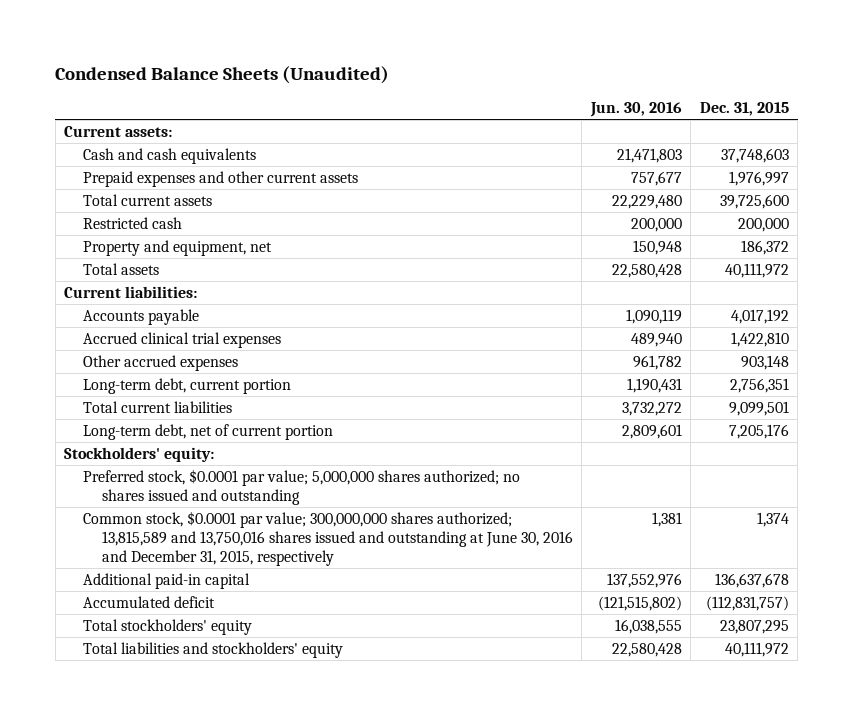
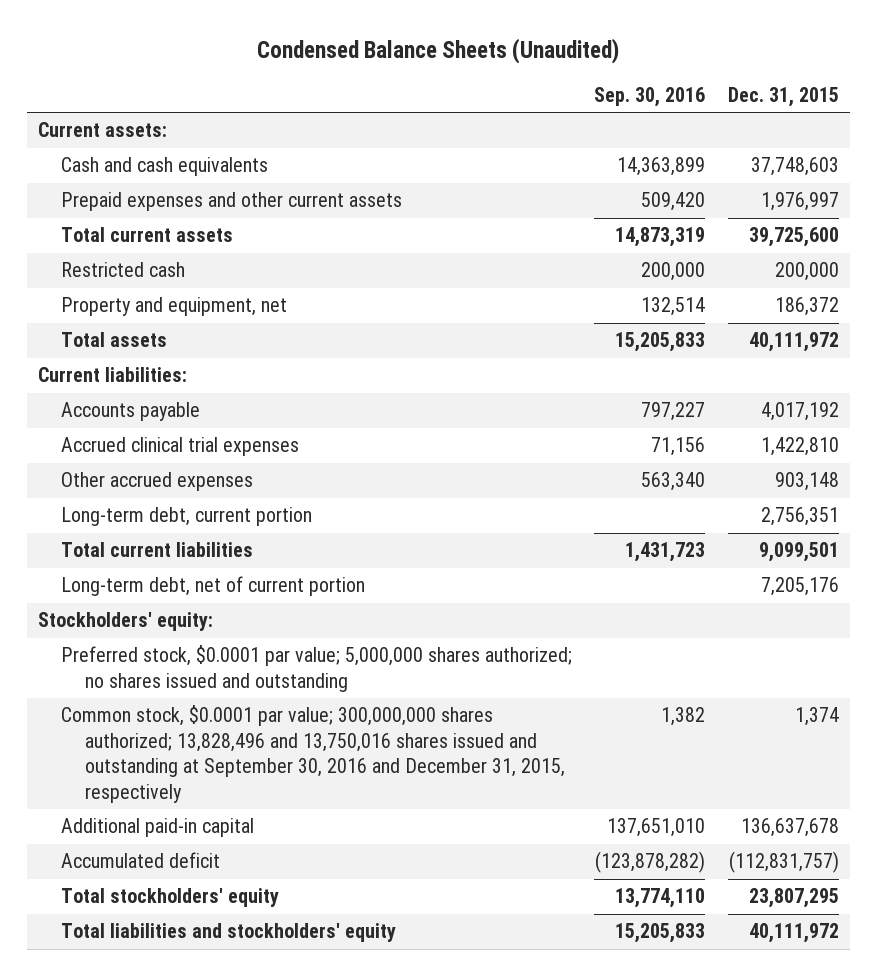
[589,101,682,117] Jun. 30, 2016 -> none
none -> [594,87,706,108] Sep. 30, 2016
[83,511,573,566] Common stock, $0.0001 par value; 300,000,000 shares authorized; 13,815,589 and 13,750,016 shares issued and outstanding at June 30, 2016 and December 31, 2015, respectively -> [61,705,566,803] Common stock, $0.0001 par value; 300,000,000 shares authorized; 13,828,496 and 13,750,016 shares issued and outstanding at September 30, 2016 and December 31, 2015, respectively

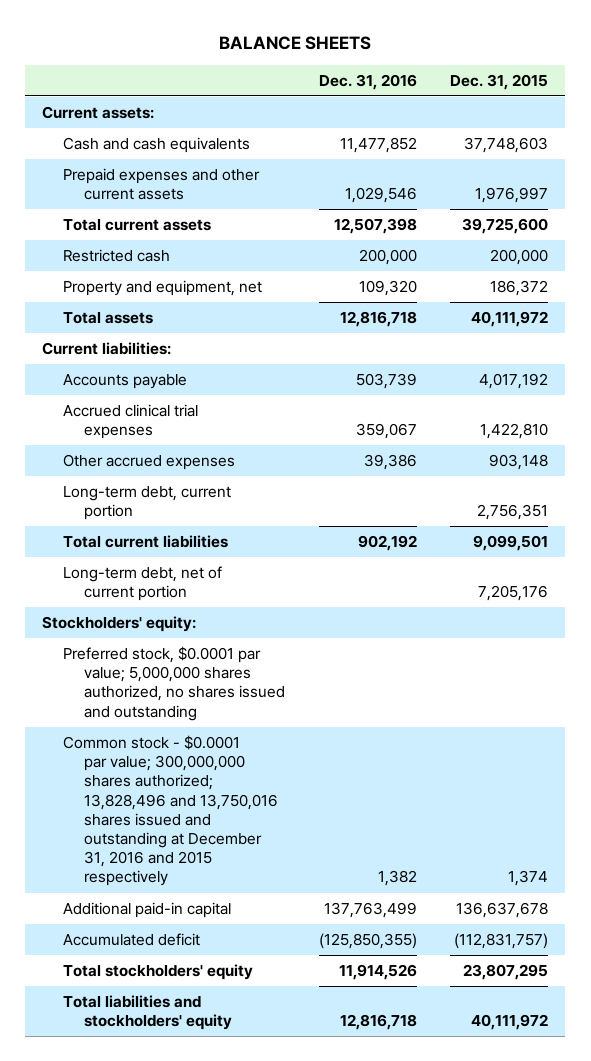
[257,37,620,64] Condensed Balance Sheets (Unaudited) -> [219,36,372,51] BALANCE SHEETS
[594,87,706,108] Sep. 30, 2016 -> none
none -> [318,73,417,90] Dec. 31, 2016
[61,645,573,692] Preferred stock, $0.0001 par value; 5,000,000 shares authorized; no shares issued and outstanding -> [63,646,286,721] Preferred stock, $0.0001 par value; 5,000,000 shares authorized, no shares issued and outstanding
[61,705,566,803] Common stock, $0.0001 par value; 300,000,000 shares authorized; 13,828,496 and 13,750,016 shares issued and outstanding at September 30, 2016 and December 31, 2015, respectively -> [63,735,279,887] Common stock - $0.0001 par value; 300,000,000 shares authorized; 13,828,496 and 13,750,016 shares issued and outstanding at December 31, 2016 and 2015 respectively

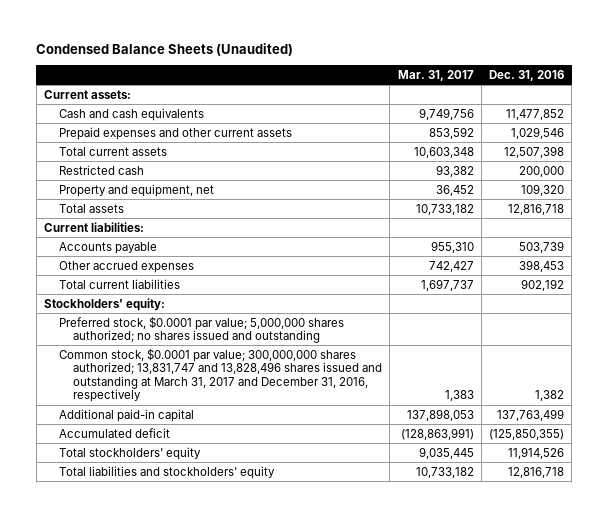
[219,36,372,51] BALANCE SHEETS -> [36,42,294,56] Condensed Balance Sheets (Unaudited)
[450,73,549,90] Dec. 31, 2015 -> none
none -> [397,69,474,81] Mar. 31, 2017
[63,404,199,440] Accrued clinical trial expenses -> none
[63,486,232,521] Long-term debt, current portion -> none
[363,454,417,471] 39,386 -> [519,259,565,272] 398,453
[63,566,223,602] Long-term debt, net of current portion -> none
[63,646,286,721] Preferred stock, $0.0001 par value; 5,000,000 shares authorized, no shares issued and outstanding -> [58,315,344,344] Preferred stock, $0.0001 par value; 5,000,000 shares authorized; no shares issued and outstanding
[63,735,279,887] Common stock - $0.0001 par value; 300,000,000 shares authorized; 13,828,496 and 13,750,016 shares issued and outstanding at December 31, 2016 and 2015 respectively -> [58,347,383,403] Common stock, $0.0001 par value; 300,000,000 shares authorized; 13,831,747 and 13,828,496 shares issued and outstanding at March 31, 2017 and December 31, 2016, respectively

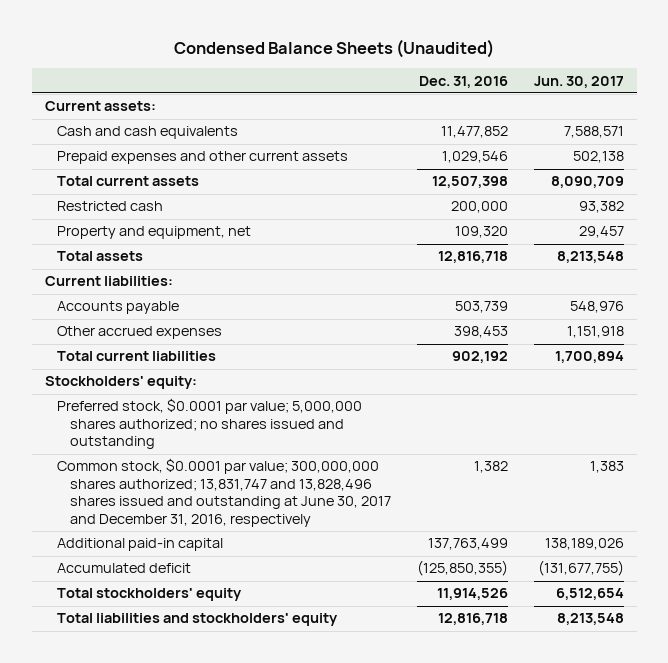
[397,69,474,81] Mar. 31, 2017 -> none
none -> [533,75,624,88] Jun. 30, 2017
[58,347,383,403] Common stock, $0.0001 par value; 300,000,000 shares authorized; 13,831,747 and 13,828,496 shares issued and outstanding at March 31, 2017 and December 31, 2016, respectively -> [57,458,391,527] Common stock, $0.0001 par value; 300,000,000 shares authorized; 13,831,747 and 13,828,496 shares issued and outstanding at June 30, 2017 and December 31, 2016, respectively

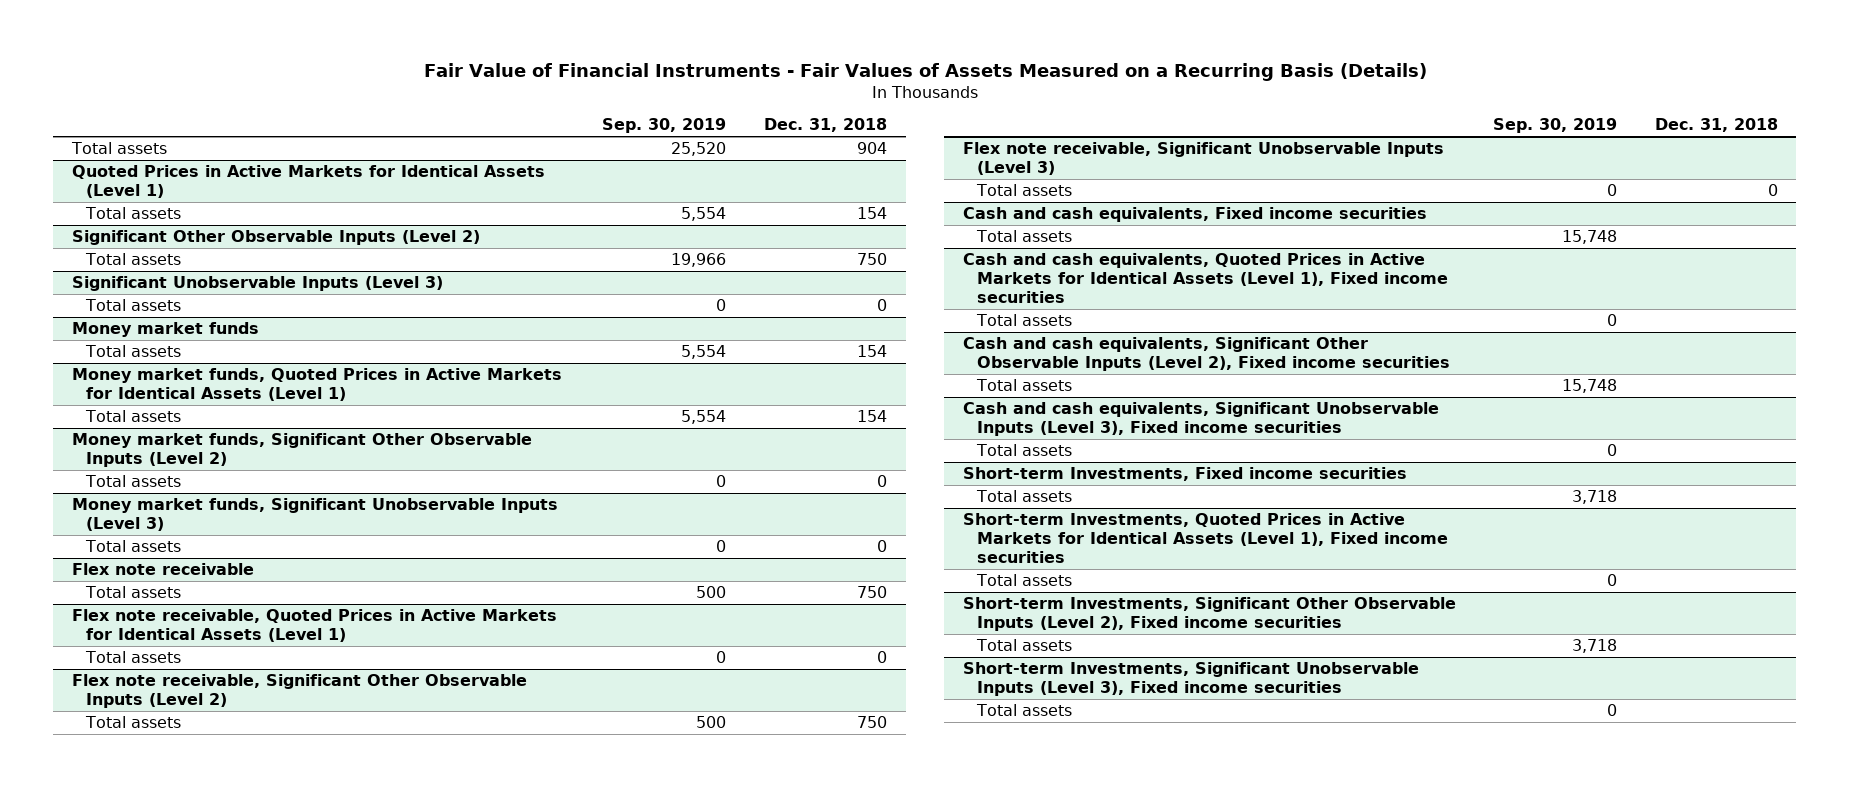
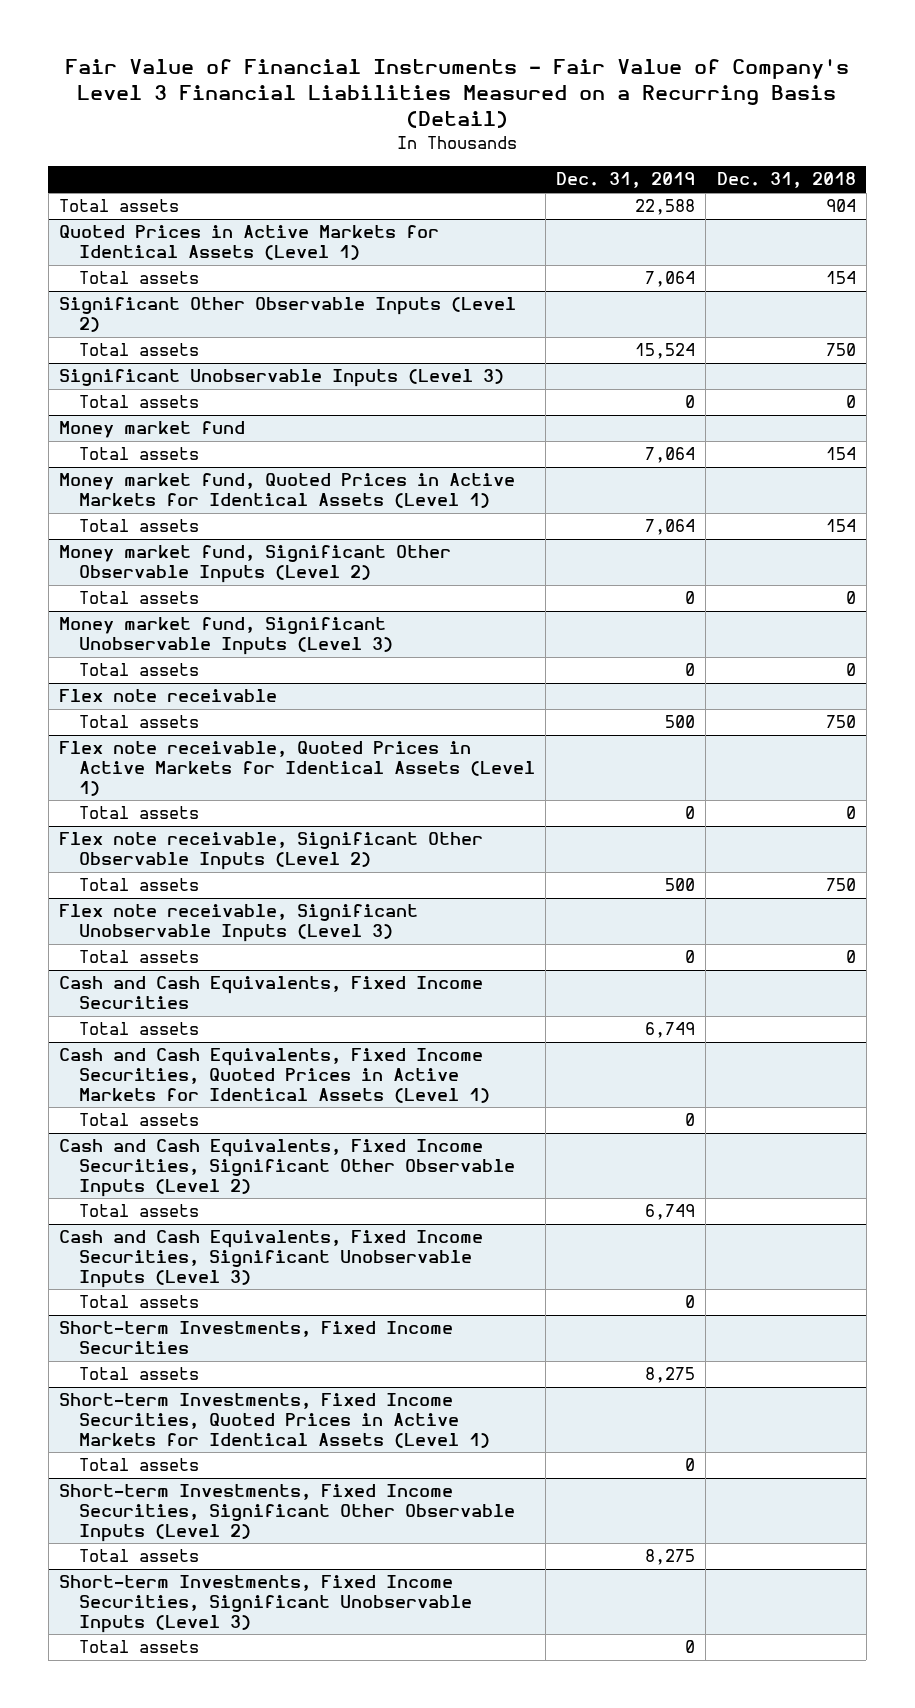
[423,63,1427,82] Fair Value of Financial Instruments - Fair Values of Assets Measured on a Recurring Basis (Details) -> [65,59,850,129] Fair Value of Financial Instruments - Fair Value of Company's Level 3 Financial Liabilities Measured on a Recurring Basis (Detail)
[602,118,727,134] Sep. 30, 2019 -> none
none -> [556,172,696,189] Dec. 31, 2019
[71,322,259,338] Money market funds -> [59,421,246,439] Money market fund
[71,368,562,401] Money market funds, Quoted Prices in Active Markets for Identical Assets (Level 1) -> [59,473,516,509] Money market fund, Quoted Prices in Active Markets for Identical Assets (Level 1)
[71,433,532,467] Money market funds, Significant Other Observable Inputs (Level 2) -> [59,545,452,584] Money market fund, Significant Other Observable Inputs (Level 2)
[71,498,558,531] Money market funds, Significant Unobservable Inputs (Level 3) -> [59,617,393,656] Money market fund, Significant Unobservable Inputs (Level 3)
[962,207,1427,223] Cash and cash equivalents, Fixed income securities -> [59,976,484,1010] Cash and Cash Equivalents, Fixed Income Securities
[962,253,1448,303] Cash and cash equivalents, Quoted Prices in Active Markets for Identical Assets (Level 1), Fixed income securities -> [59,1048,490,1103] Cash and Cash Equivalents, Fixed Income Securities, Quoted Prices in Active Markets for Identical Assets (Level 1)
[962,337,1450,371] Cash and cash equivalents, Significant Other Observable Inputs (Level 2), Fixed income securities -> [59,1139,515,1197] Cash and Cash Equivalents, Fixed Income Securities, Significant Other Observable Inputs (Level 2)
[962,402,1439,436] Cash and cash equivalents, Significant Unobservable Inputs (Level 3), Fixed income securities -> [59,1230,484,1288] Cash and Cash Equivalents, Fixed Income Securities, Significant Unobservable Inputs (Level 3)
[962,467,1407,482] Short-term Investments, Fixed income securities -> [59,1321,454,1355] Short-term Investments, Fixed Income Securities
[962,513,1448,563] Short-term Investments, Quoted Prices in Active Markets for Identical Assets (Level 1), Fixed income securities -> [59,1393,490,1448] Short-term Investments, Fixed Income Securities, Quoted Prices in Active Markets for Identical Assets (Level 1)
[962,597,1456,631] Short-term Investments, Significant Other Observable Inputs (Level 2), Fixed income securities -> [59,1484,515,1542] Short-term Investments, Fixed Income Securities, Significant Other Observable Inputs (Level 2)
[962,662,1419,696] Short-term Investments, Significant Unobservable Inputs (Level 3), Fixed income securities -> [59,1575,472,1633] Short-term Investments, Fixed Income Securities, Significant Unobservable Inputs (Level 3)

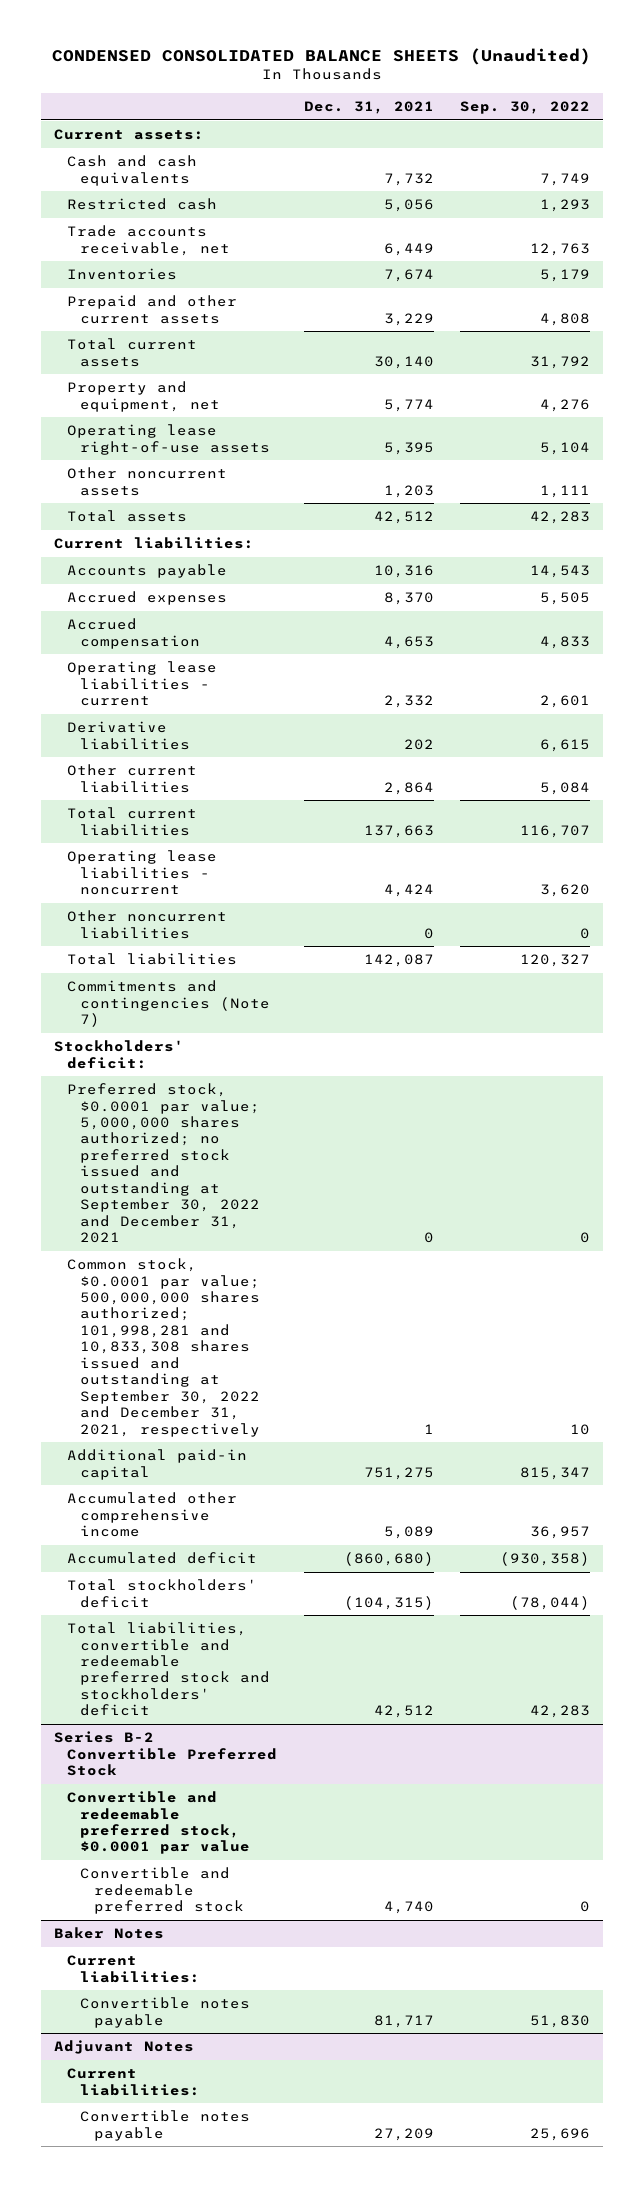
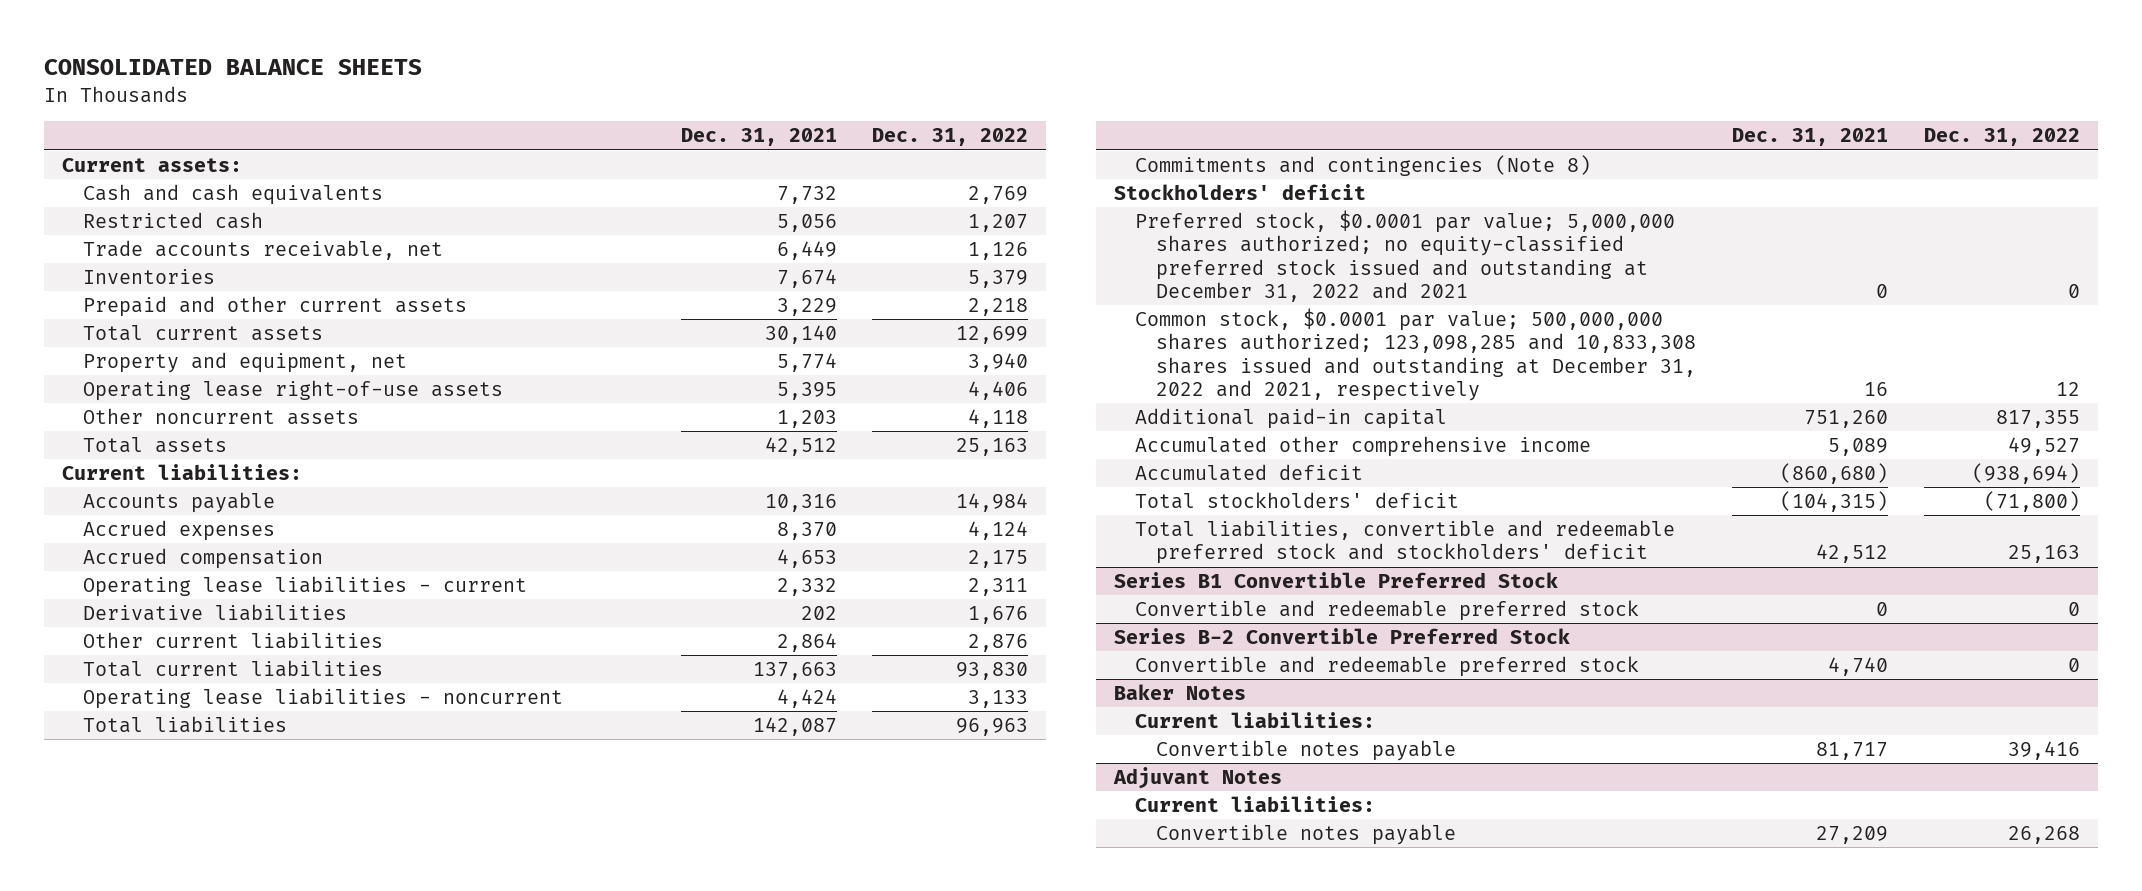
[51,48,591,66] CONDENSED CONSOLIDATED BALANCE SHEETS (Unaudited) -> [44,58,423,75] CONSOLIDATED BALANCE SHEETS
[459,100,590,114] Sep. 30, 2022 -> none
none -> [872,128,1029,147] Dec. 31, 2022
[67,910,228,939] Other noncurrent liabilities -> none
[67,980,271,1027] Commitments and contingencies (Note 7) -> [1135,155,1592,177] Commitments and contingencies (Note 8)
[53,1040,184,1069] Stockholders' deficit: -> [1113,184,1366,201] Stockholders' deficit
[67,1083,261,1244] Preferred stock, $0.0001 par value; 5,000,000 shares authorized; no preferred stock issued and outstanding at September 30, 2022 and December 31, 2021 -> [1135,210,1676,302] Preferred stock, $0.0001 par value; 5,000,000 shares authorized; no equity-classified preferred stock issued and outstanding at December 31, 2022 and 2021
[67,1258,261,1437] Common stock, $0.0001 par value; 500,000,000 shares authorized; 101,998,281 and 10,833,308 shares issued and outstanding at September 30, 2022 and December 31, 2021, respectively -> [1135,308,1697,401] Common stock, $0.0001 par value; 500,000,000 shares authorized; 123,098,285 and 10,833,308 shares issued and outstanding at December 31, 2022 and 2021, respectively
[423,1423,434,1434] 1 -> [1864,381,1889,396] 16
[363,1466,434,1480] 751,275 -> [1804,410,1889,429] 751,260
none -> [1113,572,1558,589] Series B1 Convertible Preferred Stock
none -> [1135,600,1640,622] Convertible and redeemable preferred stock
[67,1791,251,1855] Convertible and redeemable preferred stock, $0.0001 par value -> none

